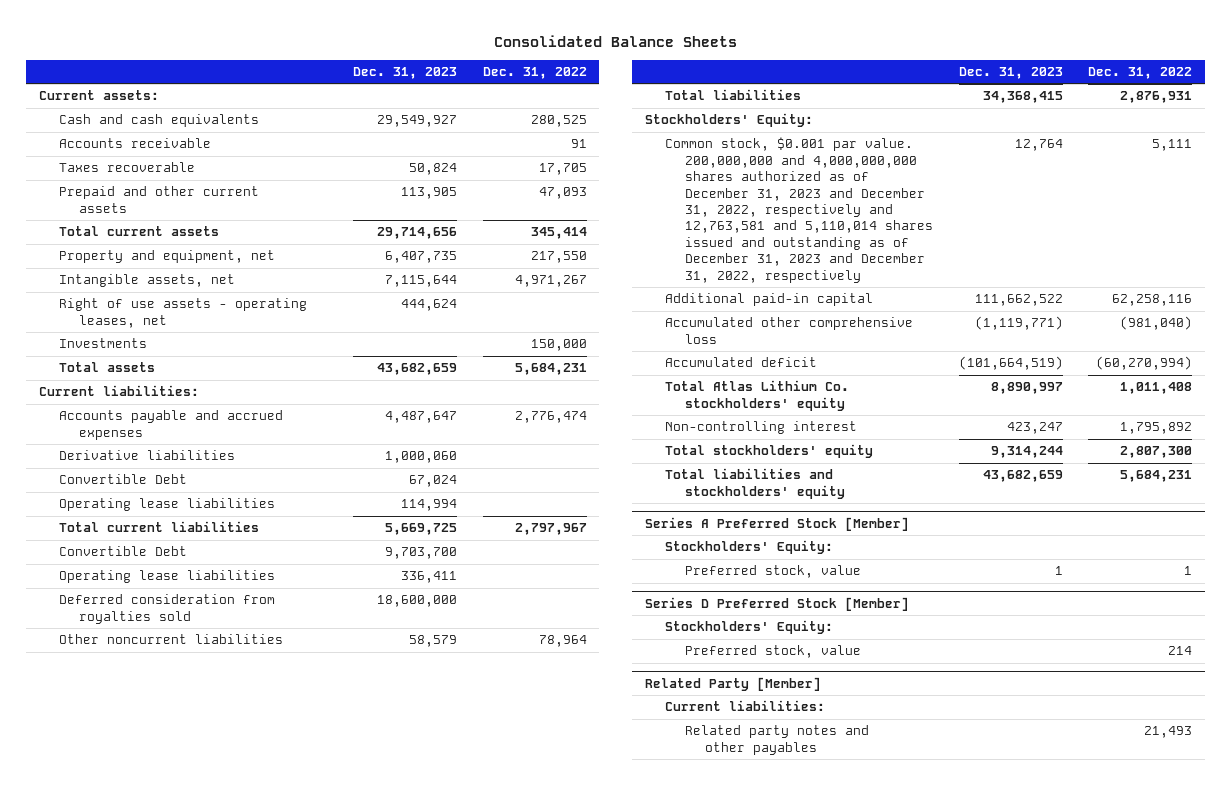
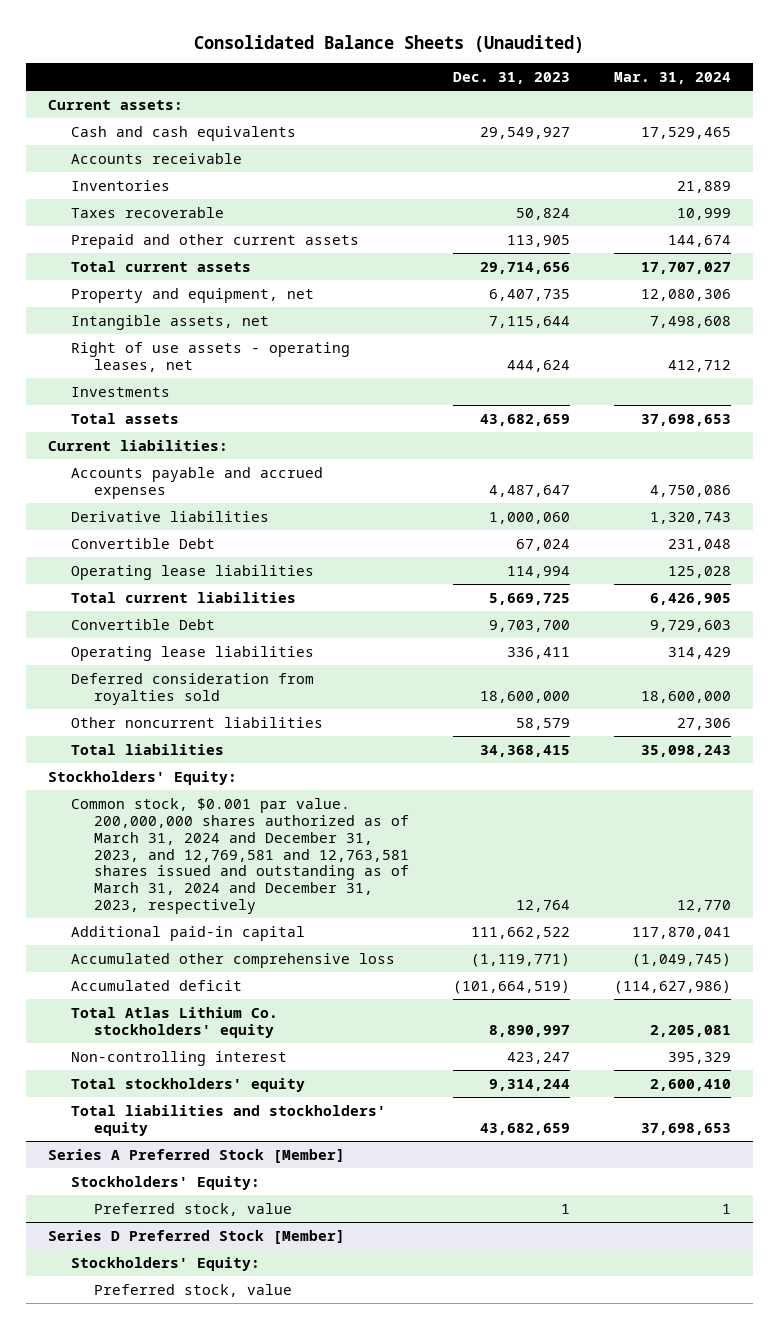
[493,34,737,47] Consolidated Balance Sheets -> [194,34,585,53] Consolidated Balance Sheets (Unaudited)
[482,66,587,79] Dec. 31, 2022 -> none
none -> [614,72,732,85] Mar. 31, 2024
none -> [70,179,170,191] Inventories
[664,137,934,283] Common stock, $0.001 par value. 200,000,000 and 4,000,000,000 shares authorized as of December 31, 2023 and December 31, 2022, respectively and 12,763,581 and 5,110,014 shares issued and outstanding as of December 31, 2023 and December 31, 2022, respectively -> [70,797,410,915] Common stock, $0.001 par value. 200,000,000 shares authorized as of March 31, 2024 and December 31, 2023, and 12,769,581 and 12,763,581 shares issued and outstanding as of March 31, 2024 and December 31, 2023, respectively
[644,676,821,691] Related Party [Member] -> none
[664,700,825,712] Current liabilities: -> none
[685,725,870,755] Related party notes and other payables -> none

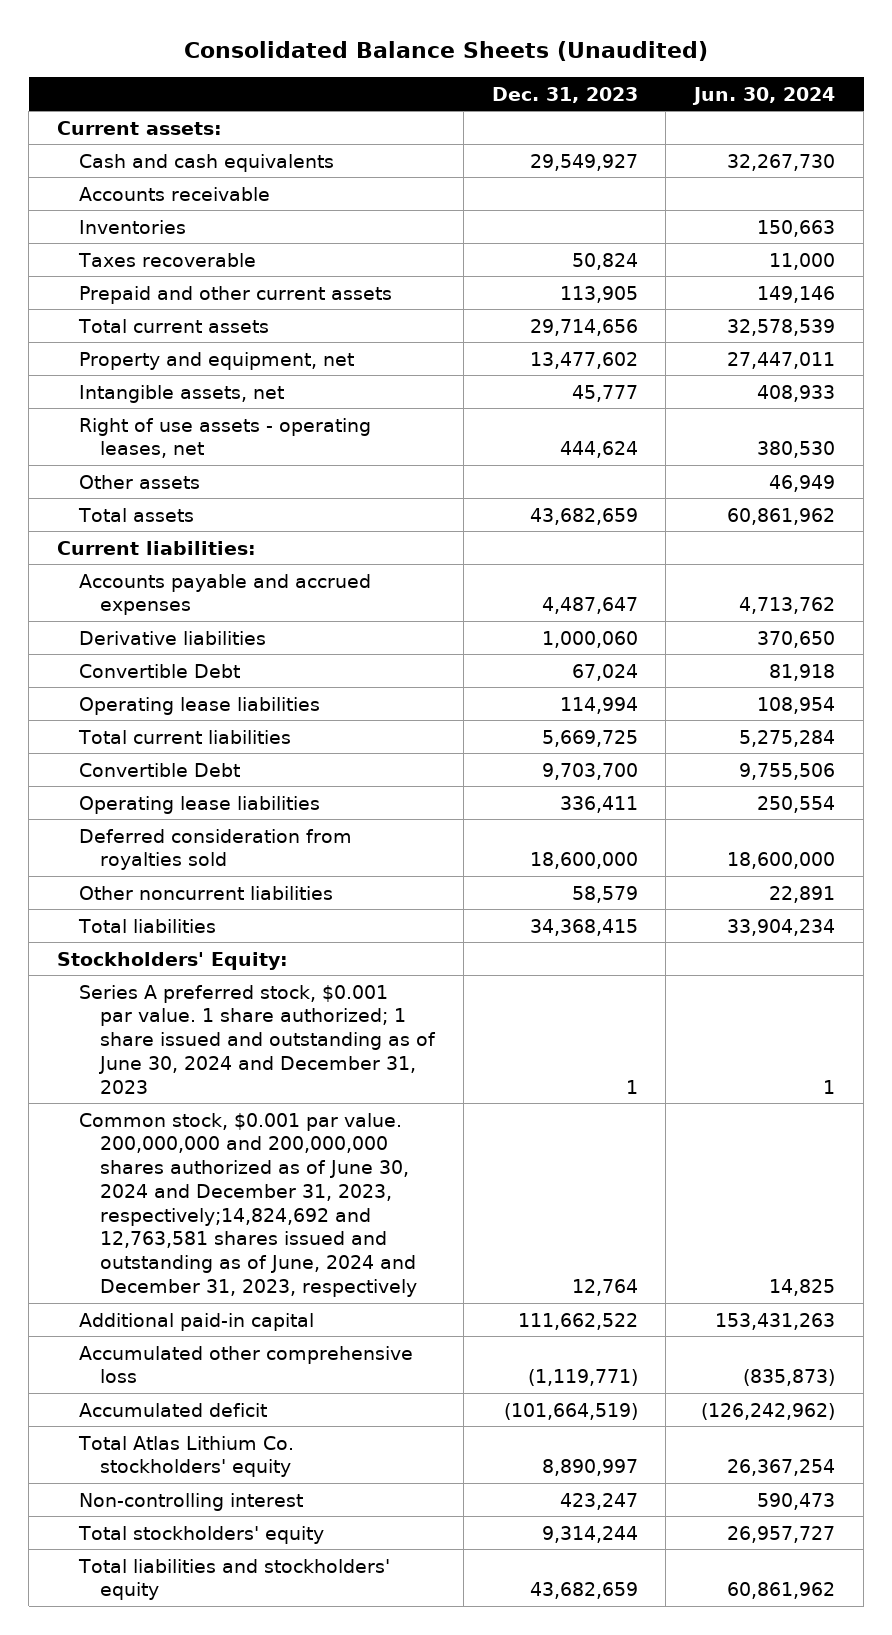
[614,72,732,85] Mar. 31, 2024 -> none
none -> [692,86,836,105] Jun. 30, 2024
[489,288,571,301] 6,407,735 -> [529,351,638,369] 13,477,602
[489,315,571,328] 7,115,644 -> [571,384,638,402] 45,777
[70,386,170,397] Investments -> none
none -> [78,474,200,489] Other assets
none -> [78,984,437,1094] Series A preferred stock, $0.001 par value. 1 share authorized; 1 share issued and outstanding as of June 30, 2024 and December 31, 2023
[70,797,410,915] Common stock, $0.001 par value. 200,000,000 shares authorized as of March 31, 2024 and December 31, 2023, and 12,769,581 and 12,763,581 shares issued and outstanding as of March 31, 2024 and December 31, 2023, respectively -> [78,1112,418,1297] Common stock, $0.001 par value. 200,000,000 and 200,000,000 shares authorized as of June 30, 2024 and December 31, 2023, respectively;14,824,692 and 12,763,581 shares issued and outstanding as of June, 2024 and December 31, 2023, respectively
[47,1148,345,1163] Series A Preferred Stock [Member] -> none
[70,1175,260,1190] Stockholders' Equity: -> none
[94,1202,293,1216] Preferred stock, value -> none
[47,1229,345,1244] Series D Preferred Stock [Member] -> none
[70,1256,260,1271] Stockholders' Equity: -> none
[94,1283,293,1297] Preferred stock, value -> none

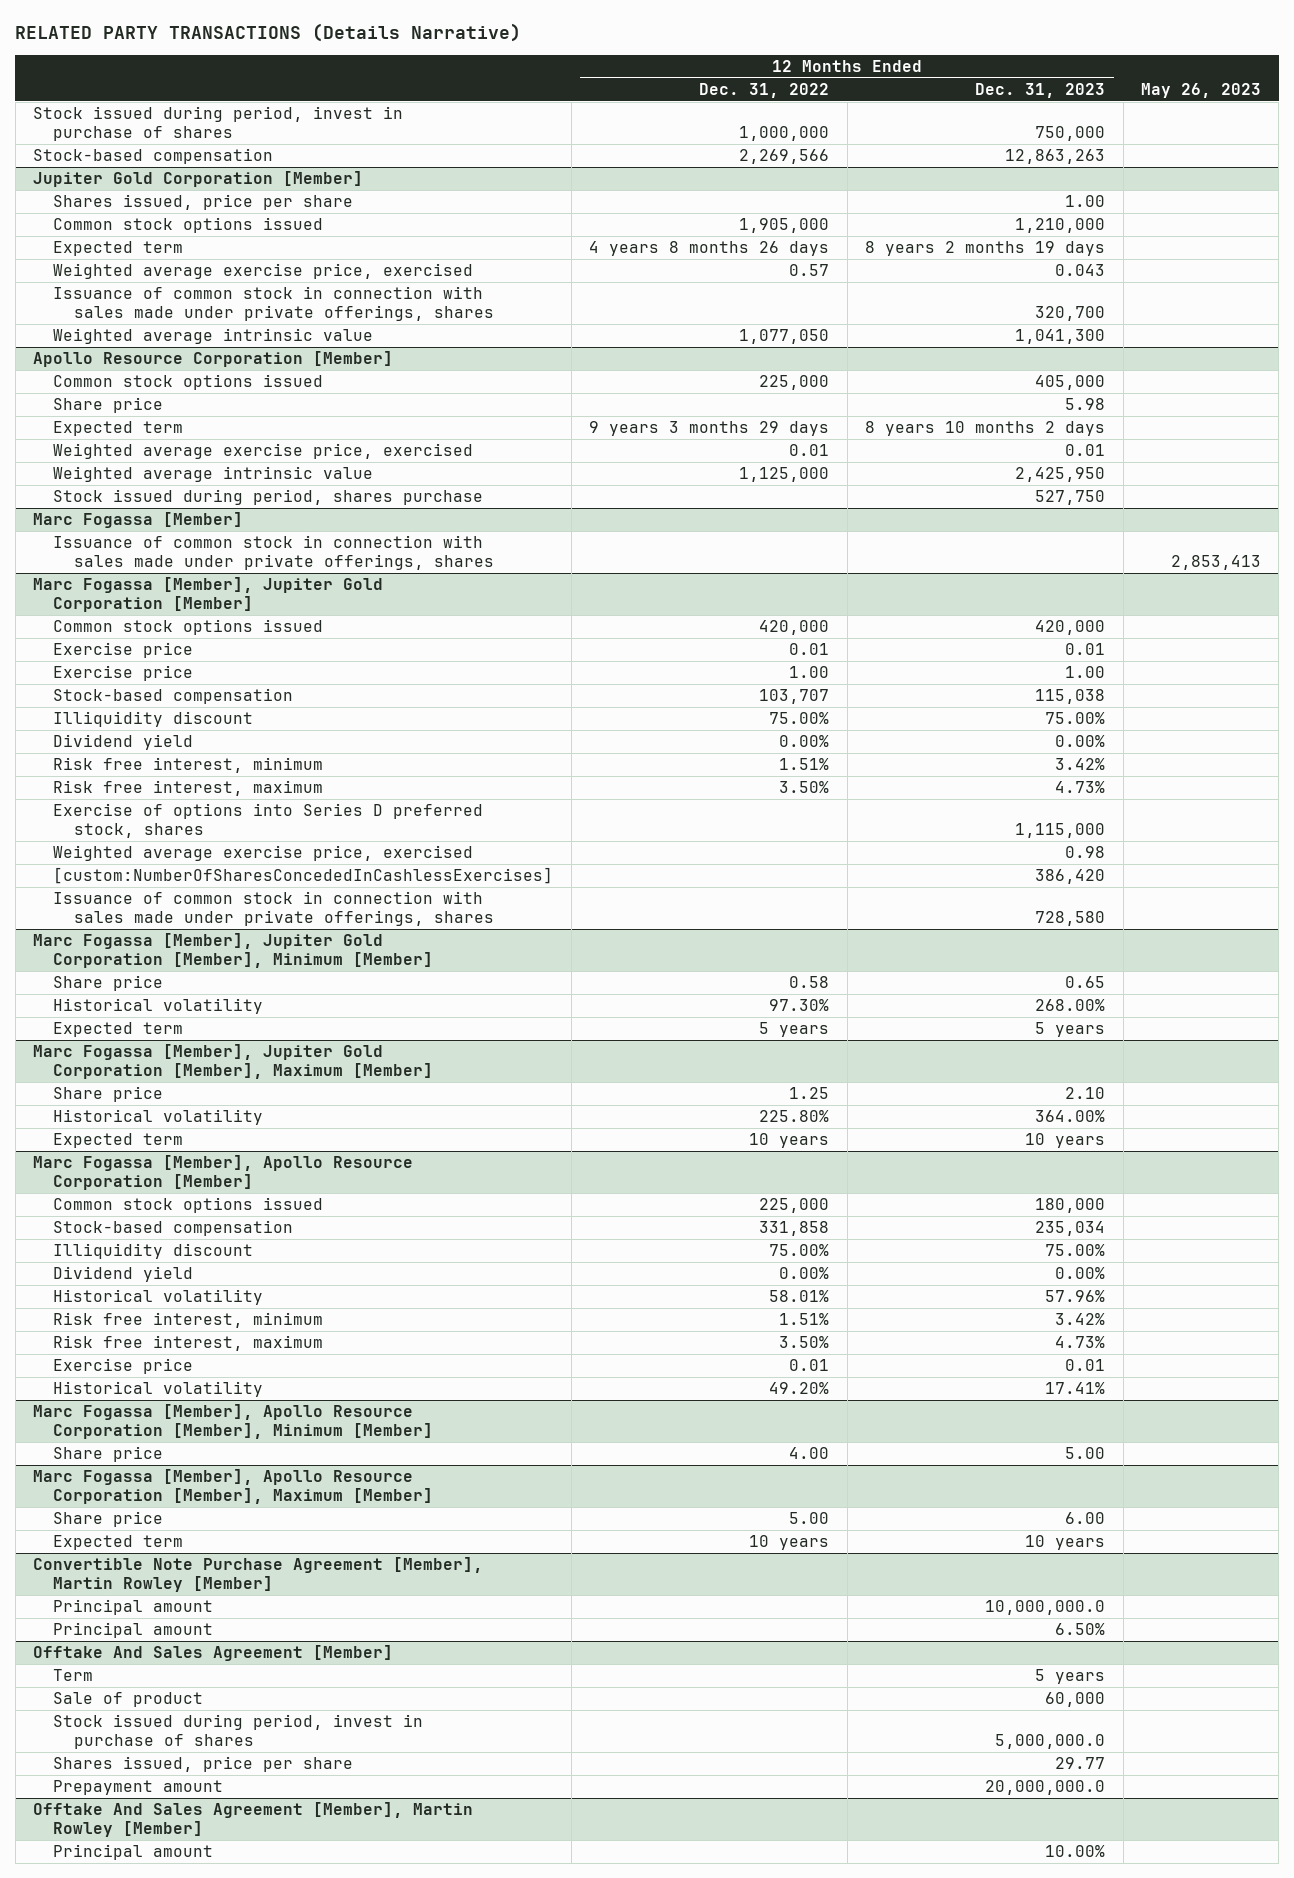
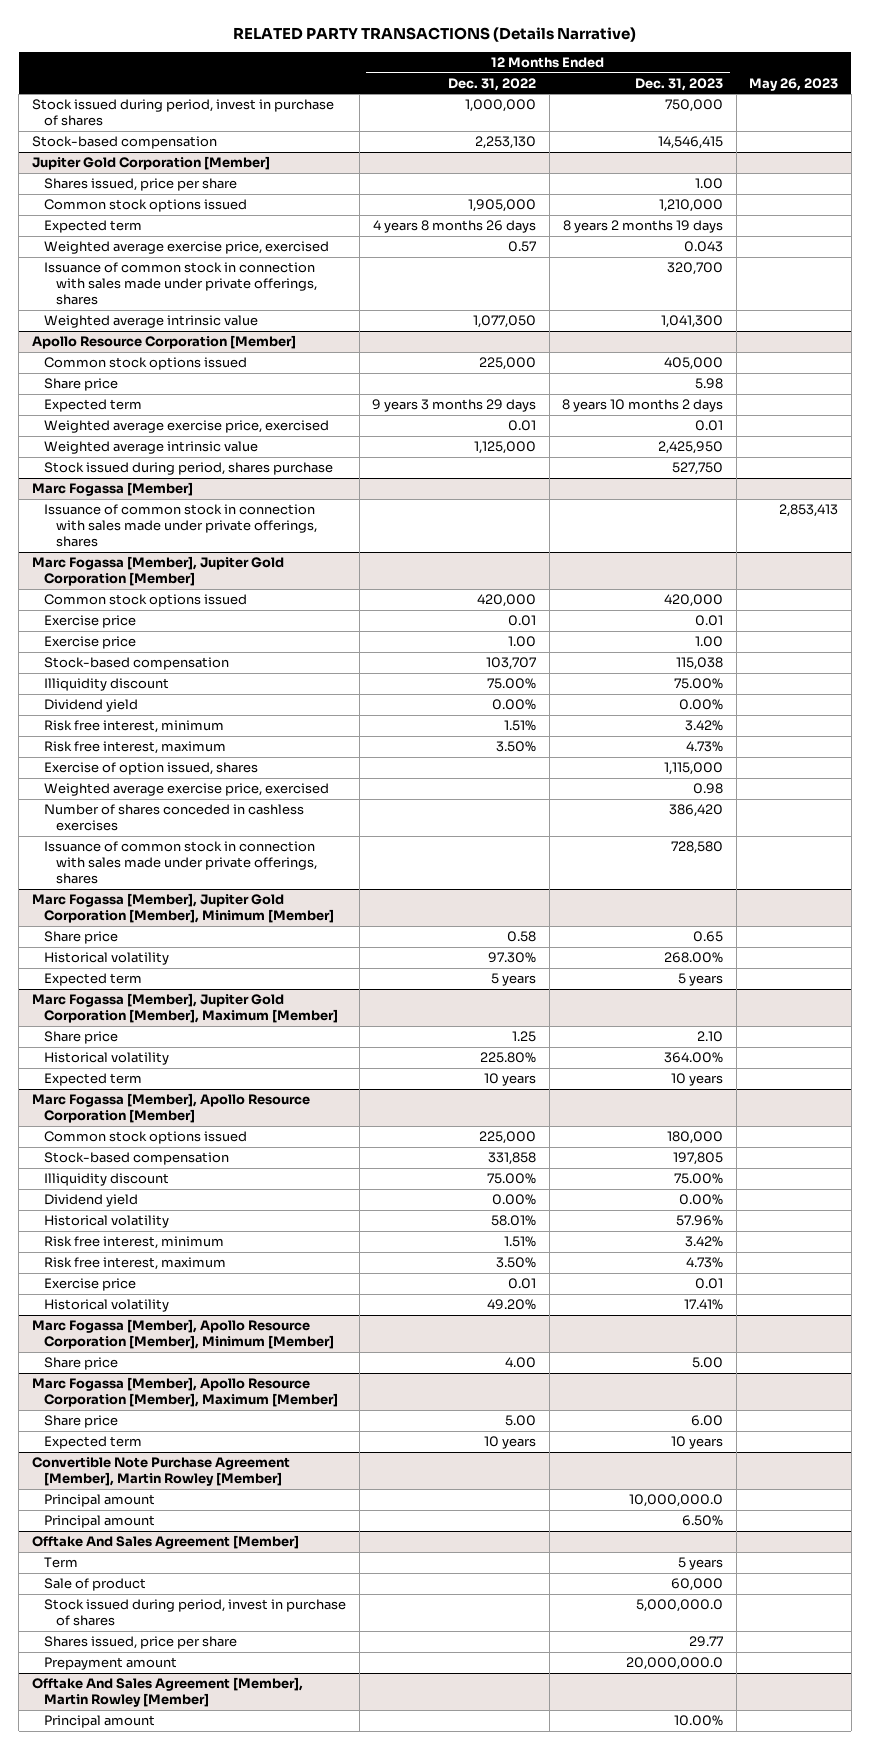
[739,149,830,165] 2,269,566 -> [475,136,537,150] 2,253,130
[1005,149,1106,165] 12,863,263 -> [658,136,724,150] 14,546,415
[53,803,484,838] Exercise of options into Series D preferred stock, shares -> [44,762,259,776] Exercise of option issued, shares
[53,867,554,885] [custom:NumberOfSharesConcededInCashlessExercises] -> [44,804,305,832] Number of shares conceded in cashless exercises
[1035,1221,1106,1237] 235,034 -> [673,1152,724,1166] 197,805

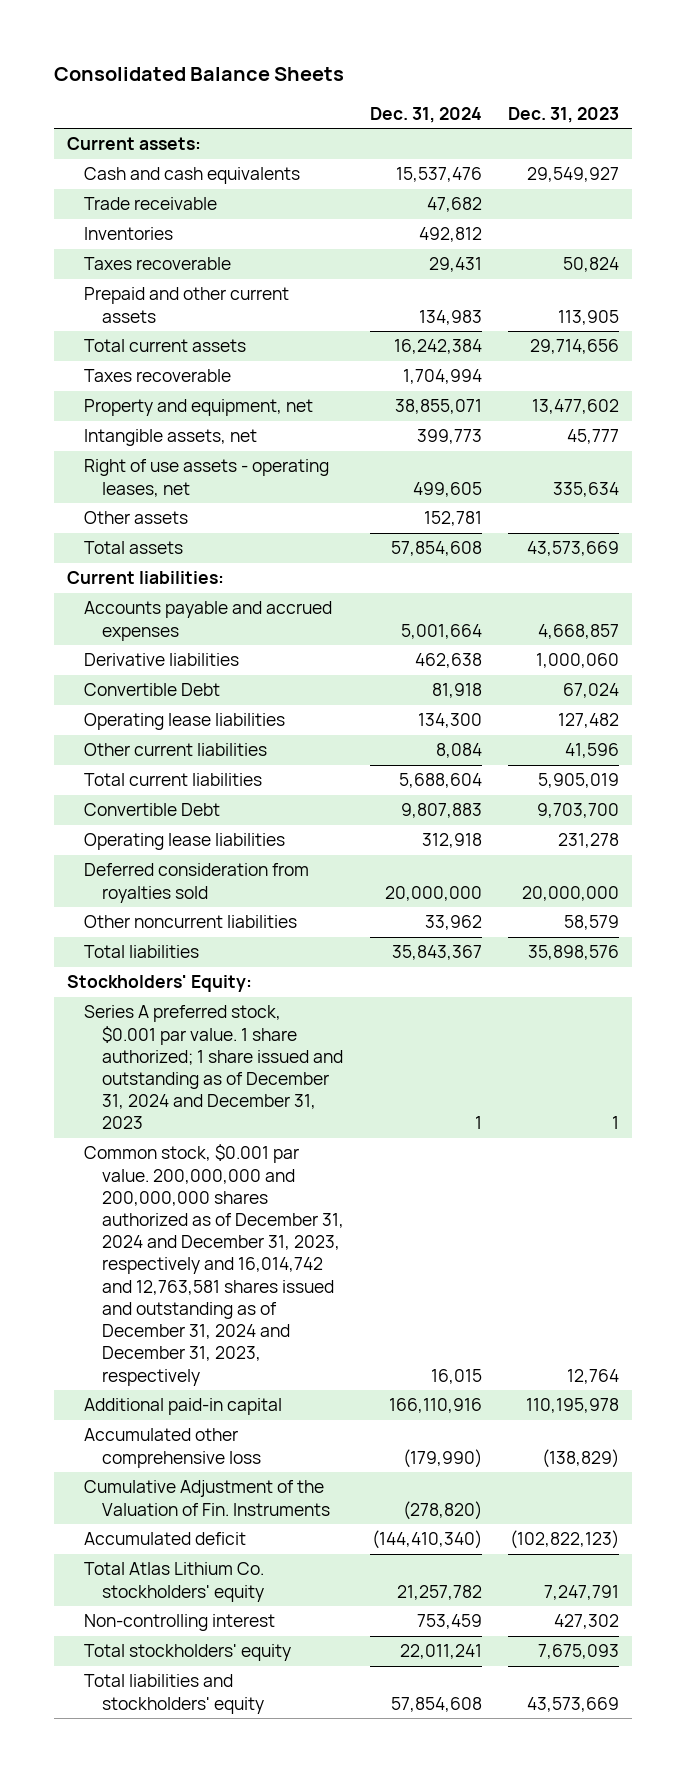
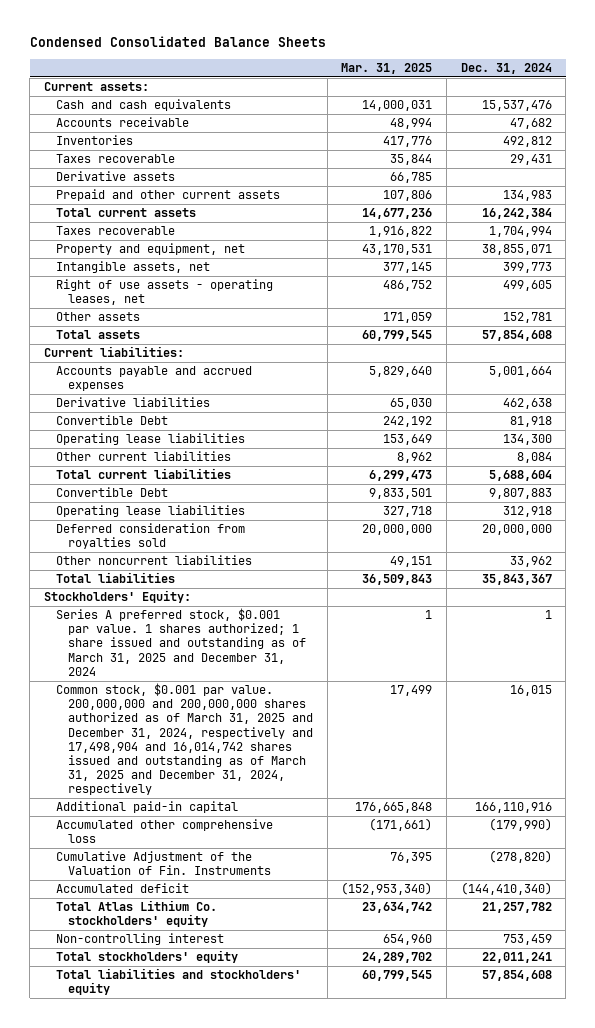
[53,67,344,82] Consolidated Balance Sheets -> [29,36,326,48] Condensed Consolidated Balance Sheets
[507,106,619,123] Dec. 31, 2023 -> none
none -> [341,62,433,74] Mar. 31, 2025
[84,197,218,211] Trade receivable -> [56,117,190,128] Accounts receivable
none -> [56,171,176,182] Derivative assets
[84,1005,343,1130] Series A preferred stock, $0.001 par value. 1 share authorized; 1 share issued and outstanding as of December 31, 2024 and December 31, 2023 -> [56,608,307,676] Series A preferred stock, $0.001 par value. 1 shares authorized; 1 share issued and outstanding as of March 31, 2025 and December 31, 2024
[84,1144,344,1386] Common stock, $0.001 par value. 200,000,000 and 200,000,000 shares authorized as of December 31, 2024 and December 31, 2023, respectively and 16,014,742 and 12,763,581 shares issued and outstanding as of December 31, 2024 and December 31, 2023, respectively -> [56,683,314,795] Common stock, $0.001 par value. 200,000,000 and 200,000,000 shares authorized as of March 31, 2025 and December 31, 2024, respectively and 17,498,904 and 16,014,742 shares issued and outstanding as of March 31, 2025 and December 31, 2024, respectively

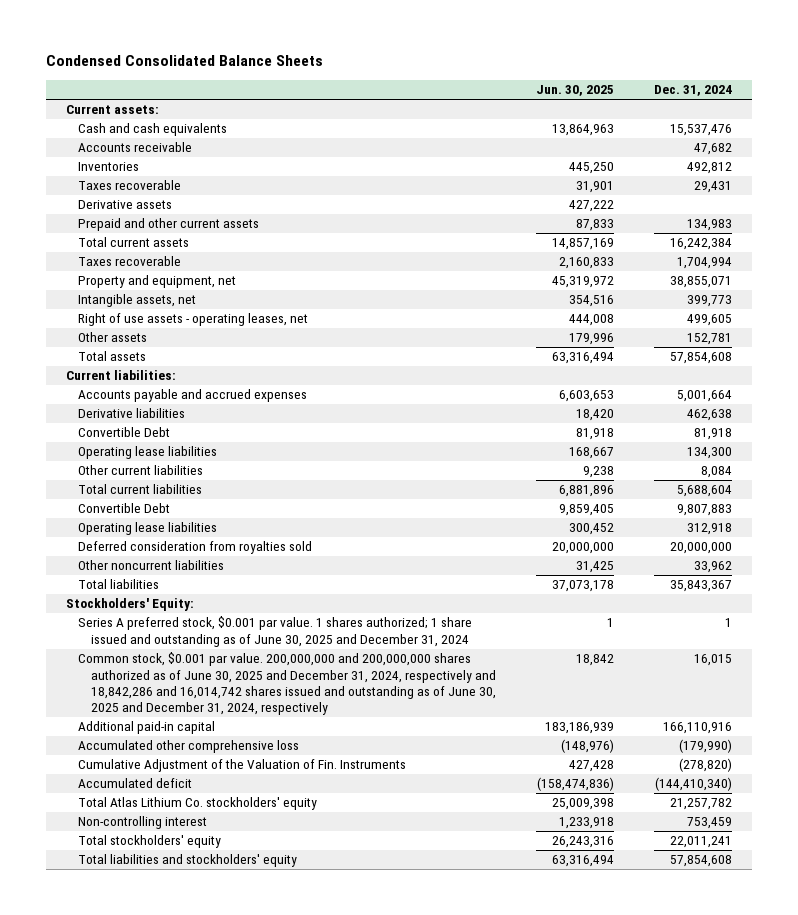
[341,62,433,74] Mar. 31, 2025 -> none
none -> [535,85,614,97] Jun. 30, 2025
[56,608,307,676] Series A preferred stock, $0.001 par value. 1 shares authorized; 1 share issued and outstanding as of March 31, 2025 and December 31, 2024 -> [78,616,473,647] Series A preferred stock, $0.001 par value. 1 shares authorized; 1 share issued and outstanding as of June 30, 2025 and December 31, 2024
[56,683,314,795] Common stock, $0.001 par value. 200,000,000 and 200,000,000 shares authorized as of March 31, 2025 and December 31, 2024, respectively and 17,498,904 and 16,014,742 shares issued and outstanding as of March 31, 2025 and December 31, 2024, respectively -> [78,652,496,715] Common stock, $0.001 par value. 200,000,000 and 200,000,000 shares authorized as of June 30, 2025 and December 31, 2024, respectively and 18,842,286 and 16,014,742 shares issued and outstanding as of June 30, 2025 and December 31, 2024, respectively

